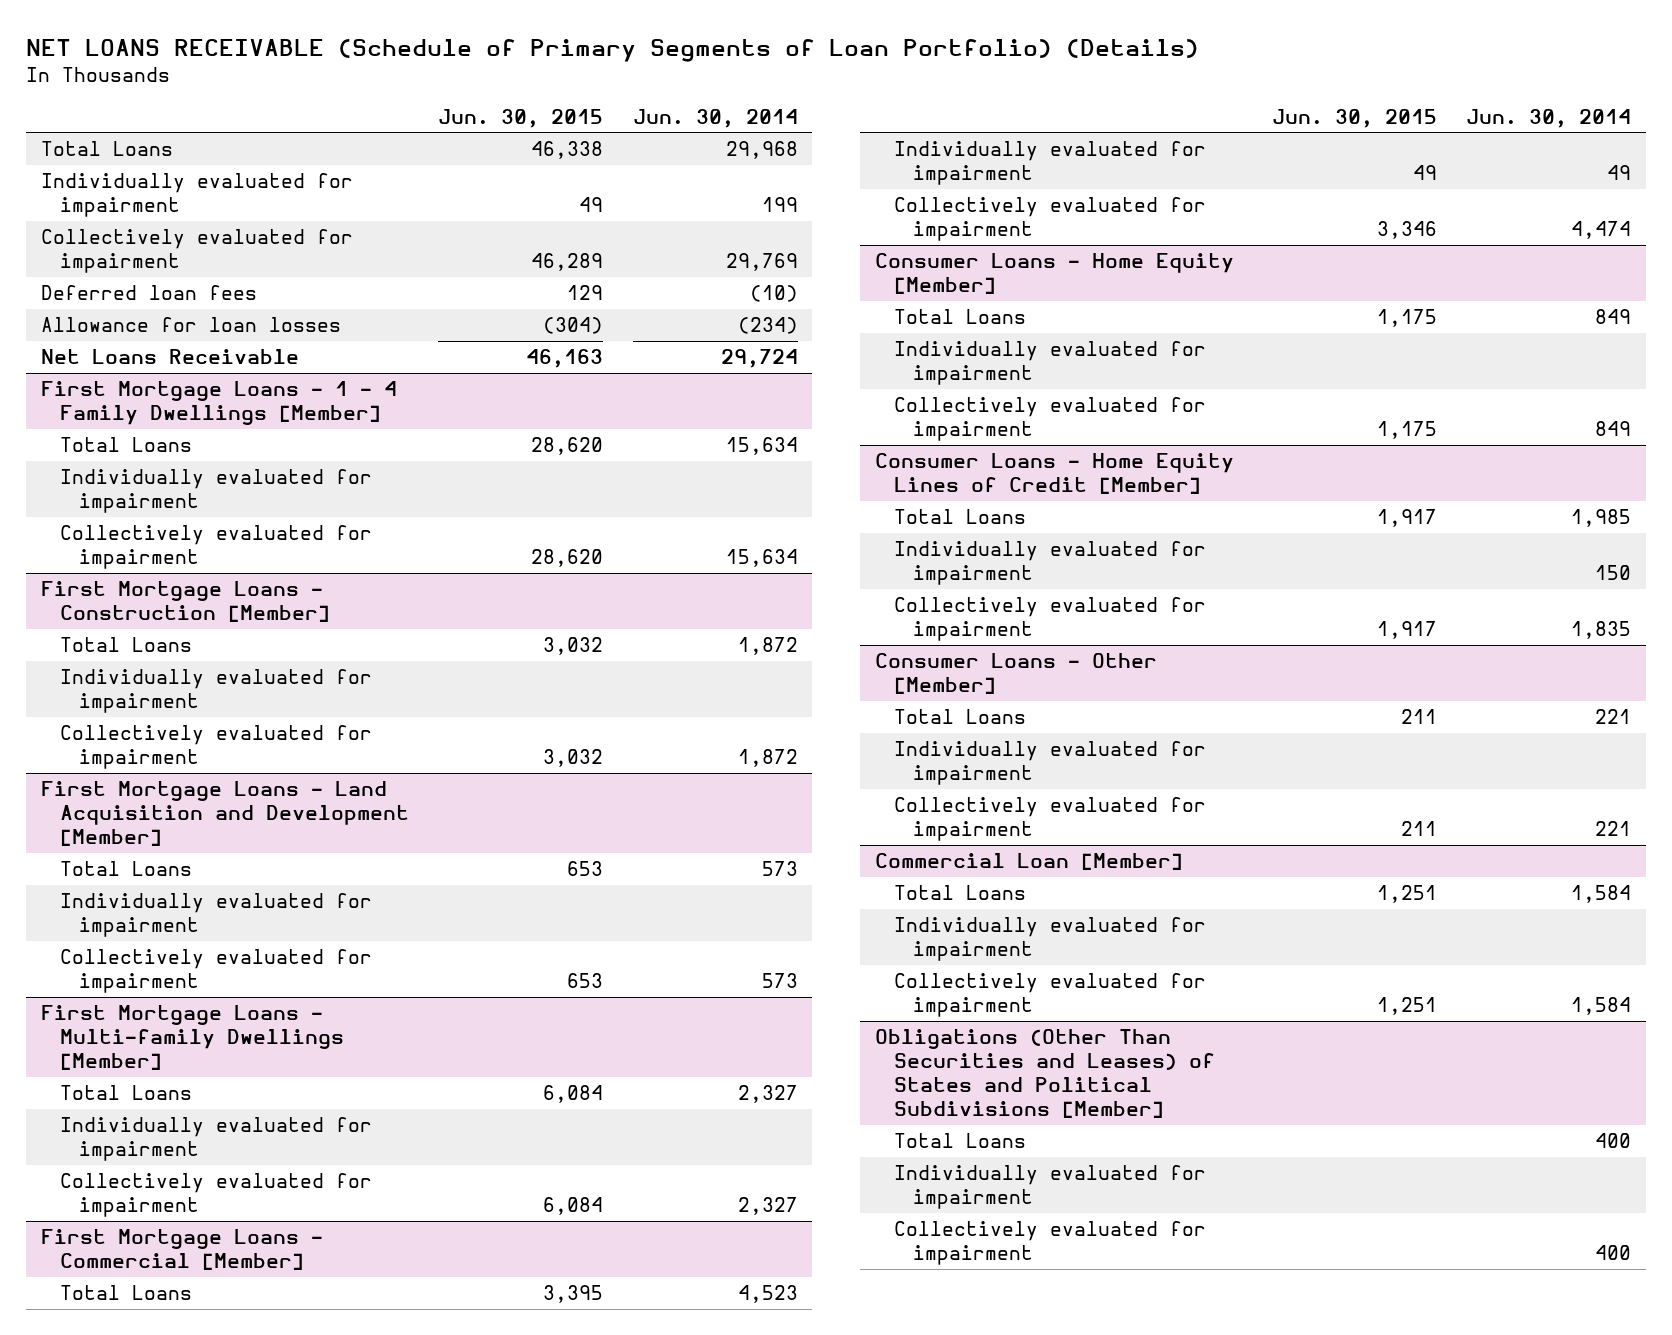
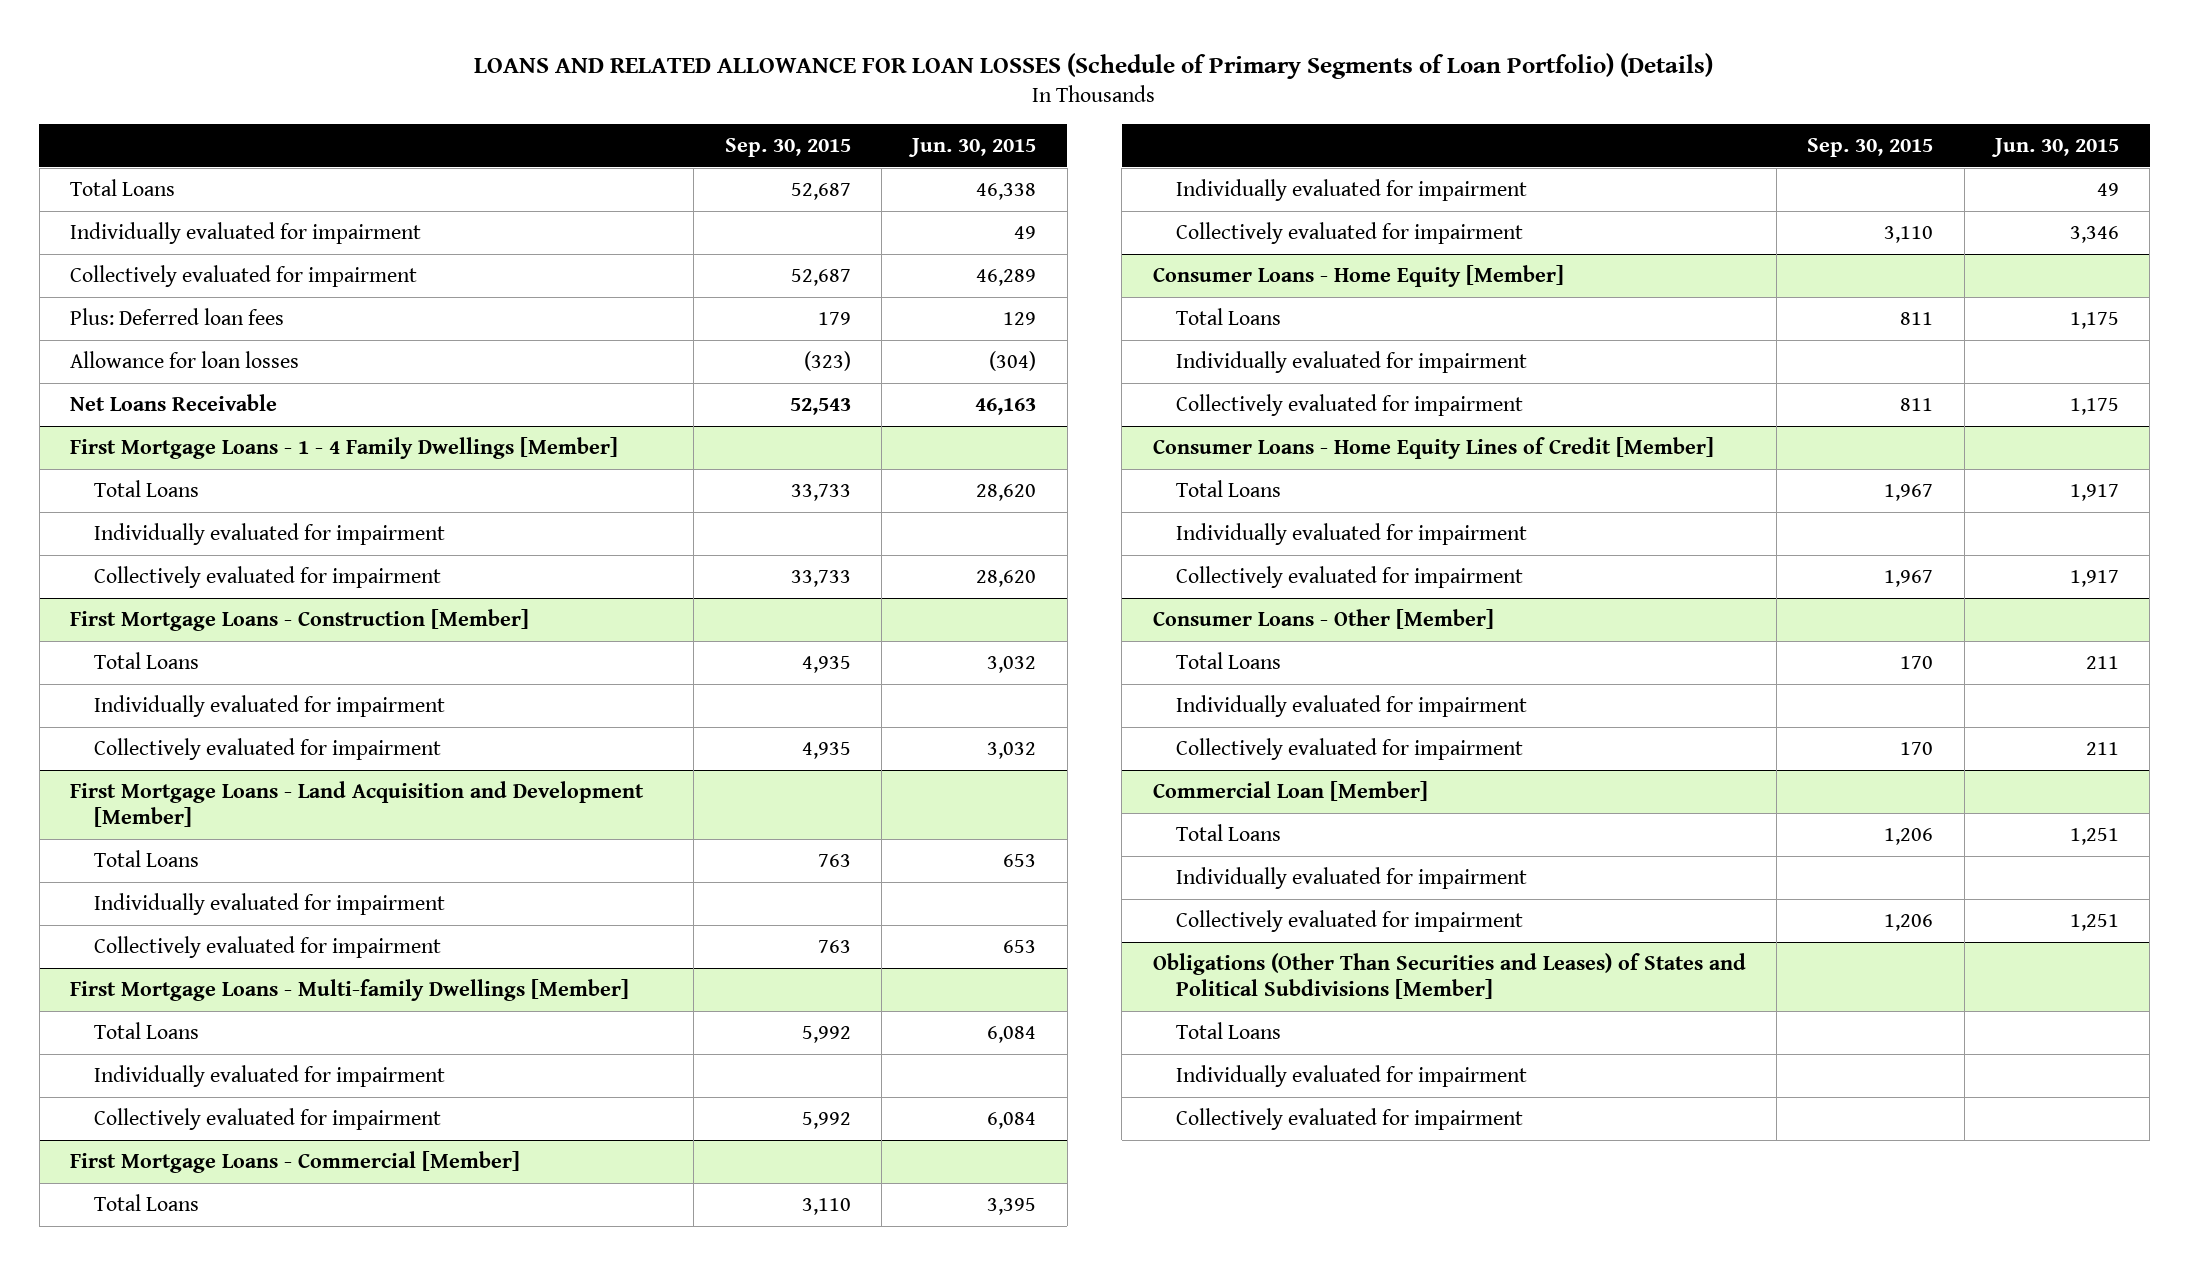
[26,38,1200,62] NET LOANS RECEIVABLE (Schedule of Primary Segments of Loan Portfolio) (Details) -> [474,52,1714,79] LOANS AND RELATED ALLOWANCE FOR LOAN LOSSES (Schedule of Primary Segments of Loan Portfolio) (Details)
[632,108,798,128] Jun. 30, 2014 -> none
none -> [724,138,851,158] Sep. 30, 2015
[40,285,257,301] Deferred loan fees -> [70,308,285,326] Plus: Deferred loan fees

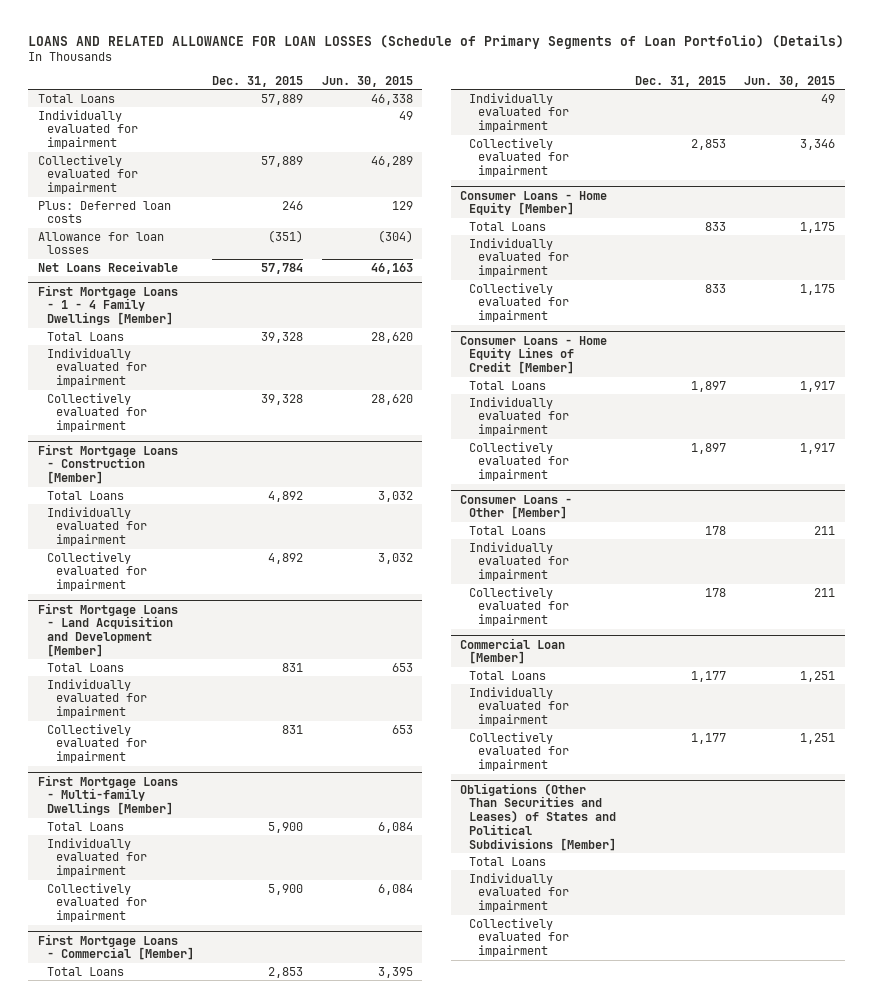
[724,138,851,158] Sep. 30, 2015 -> none
none -> [212,76,304,88] Dec. 31, 2015
[70,308,285,326] Plus: Deferred loan fees -> [37,200,171,224] Plus: Deferred loan costs

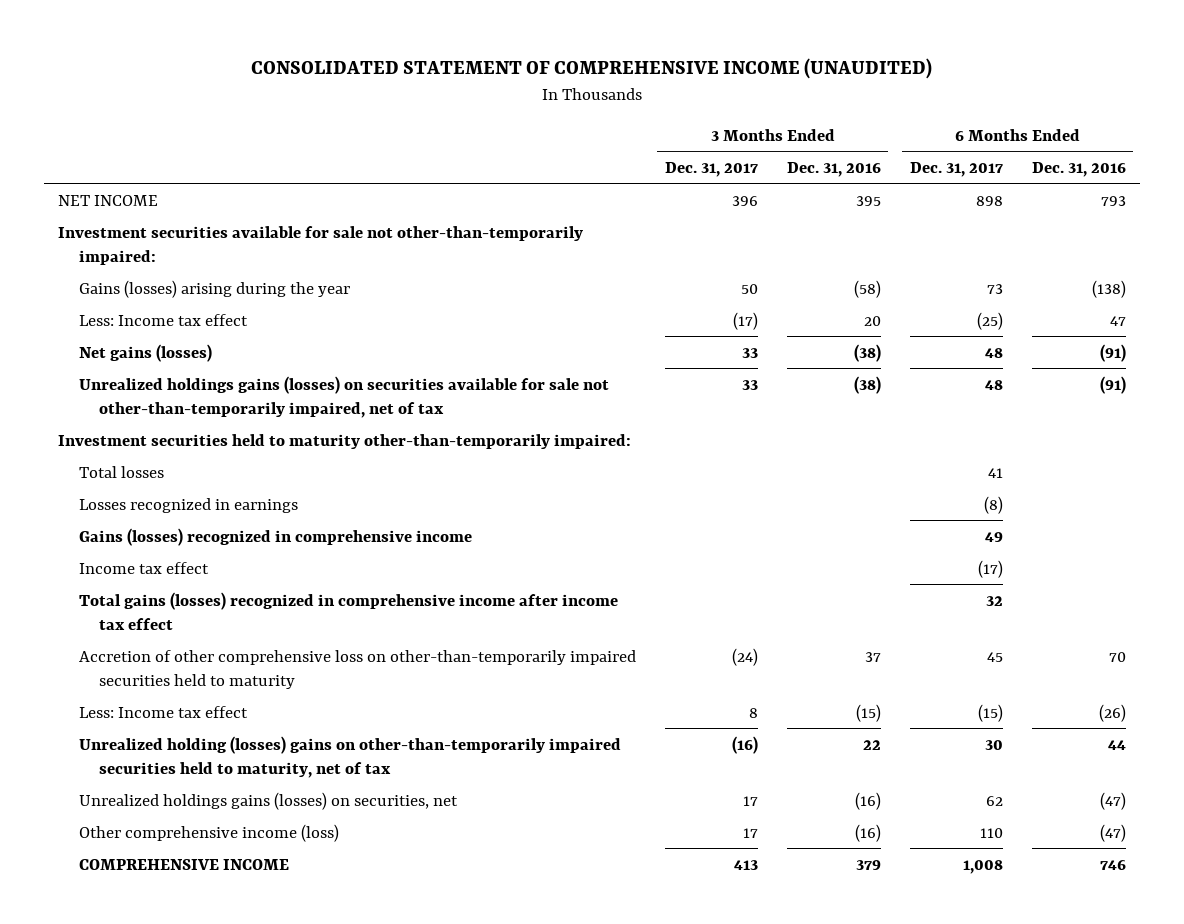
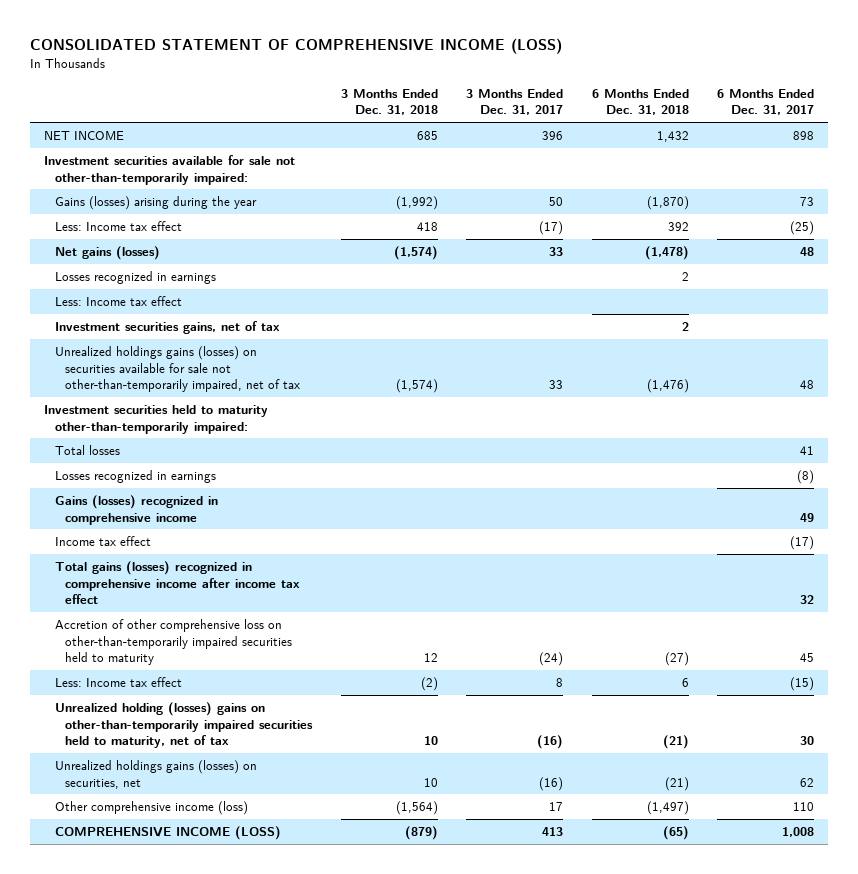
[250,57,932,79] CONSOLIDATED STATEMENT OF COMPREHENSIVE INCOME (UNAUDITED) -> [29,37,562,54] CONSOLIDATED STATEMENT OF COMPREHENSIVE INCOME (LOSS)
[786,161,881,177] Dec. 31, 2016 -> none
[1031,161,1126,177] Dec. 31, 2016 -> none
none -> [340,88,438,116] 3 Months Ended Dec. 31, 2018
none -> [591,88,689,116] 6 Months Ended Dec. 31, 2018
none -> [54,270,216,284] Losses recognized in earnings
none -> [54,295,182,306] Less: Income tax effect
none -> [54,320,280,334] Investment securities gains, net of tax
[742,795,758,806] 17 -> [539,776,564,791] (16)
[78,858,289,870] COMPREHENSIVE INCOME -> [54,825,281,840] COMPREHENSIVE INCOME (LOSS)

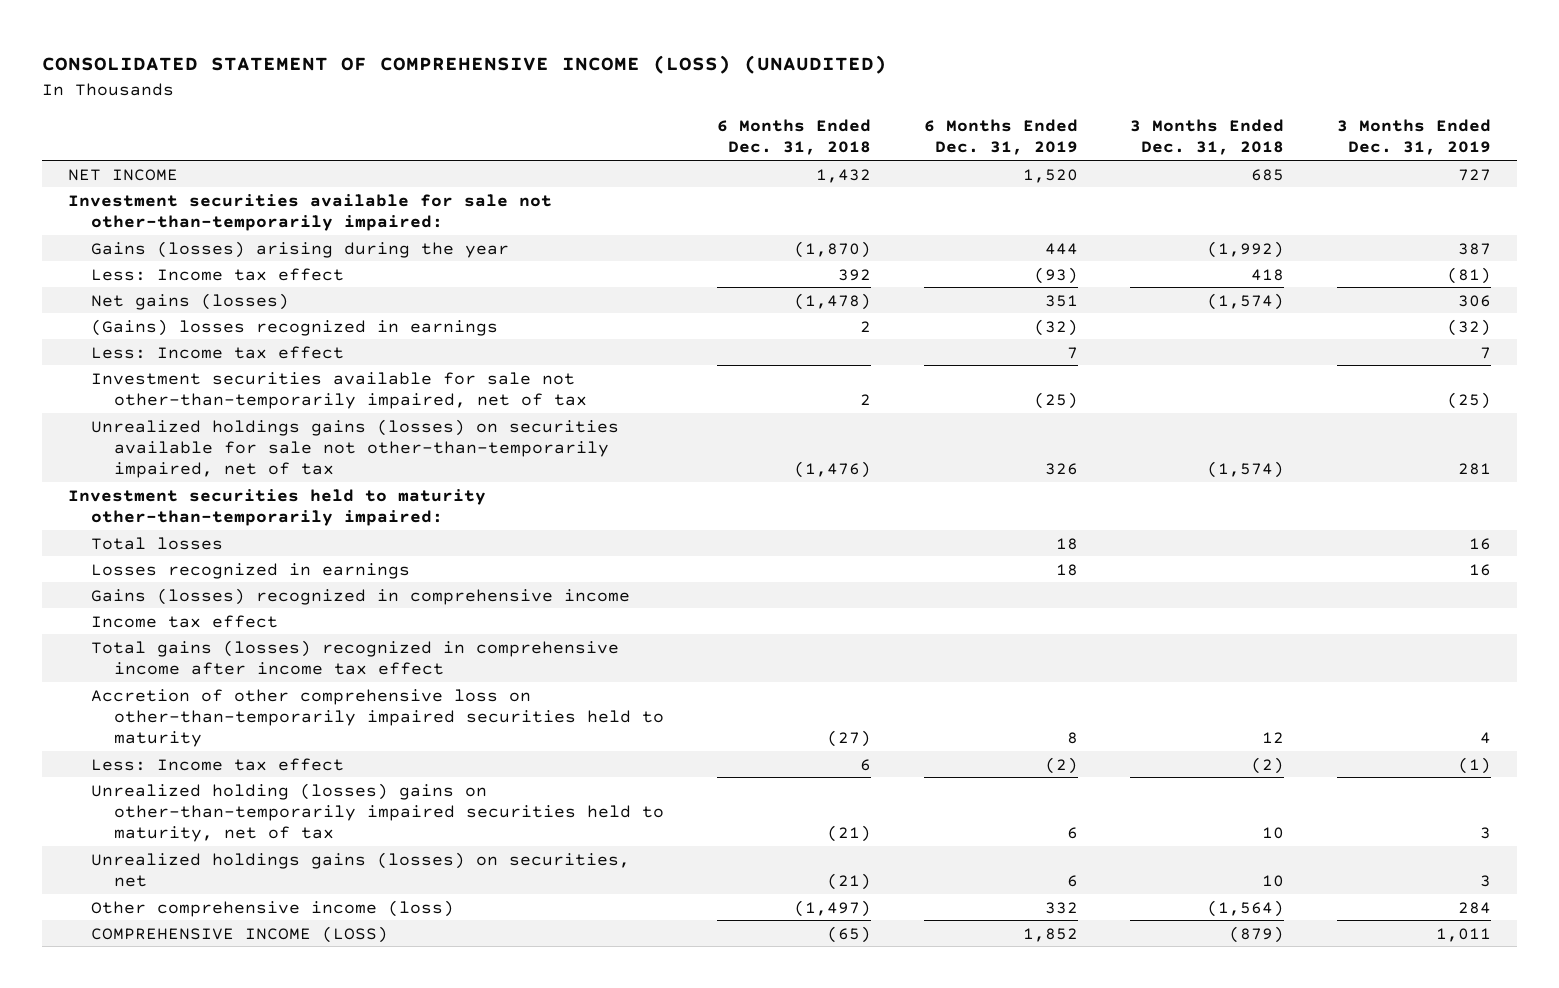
[29,37,562,54] CONSOLIDATED STATEMENT OF COMPREHENSIVE INCOME (LOSS) -> [41,55,887,75] CONSOLIDATED STATEMENT OF COMPREHENSIVE INCOME (LOSS) (UNAUDITED)
[466,88,564,116] 3 Months Ended Dec. 31, 2017 -> none
[717,88,815,116] 6 Months Ended Dec. 31, 2017 -> none
none -> [923,119,1078,156] 6 Months Ended Dec. 31, 2019
none -> [1336,119,1491,156] 3 Months Ended Dec. 31, 2019
[54,270,216,284] Losses recognized in earnings -> [91,318,499,336] (Gains) losses recognized in earnings
[54,320,280,334] Investment securities gains, net of tax -> none
none -> [91,371,588,409] Investment securities available for sale not other-than-temporarily impaired, net of tax

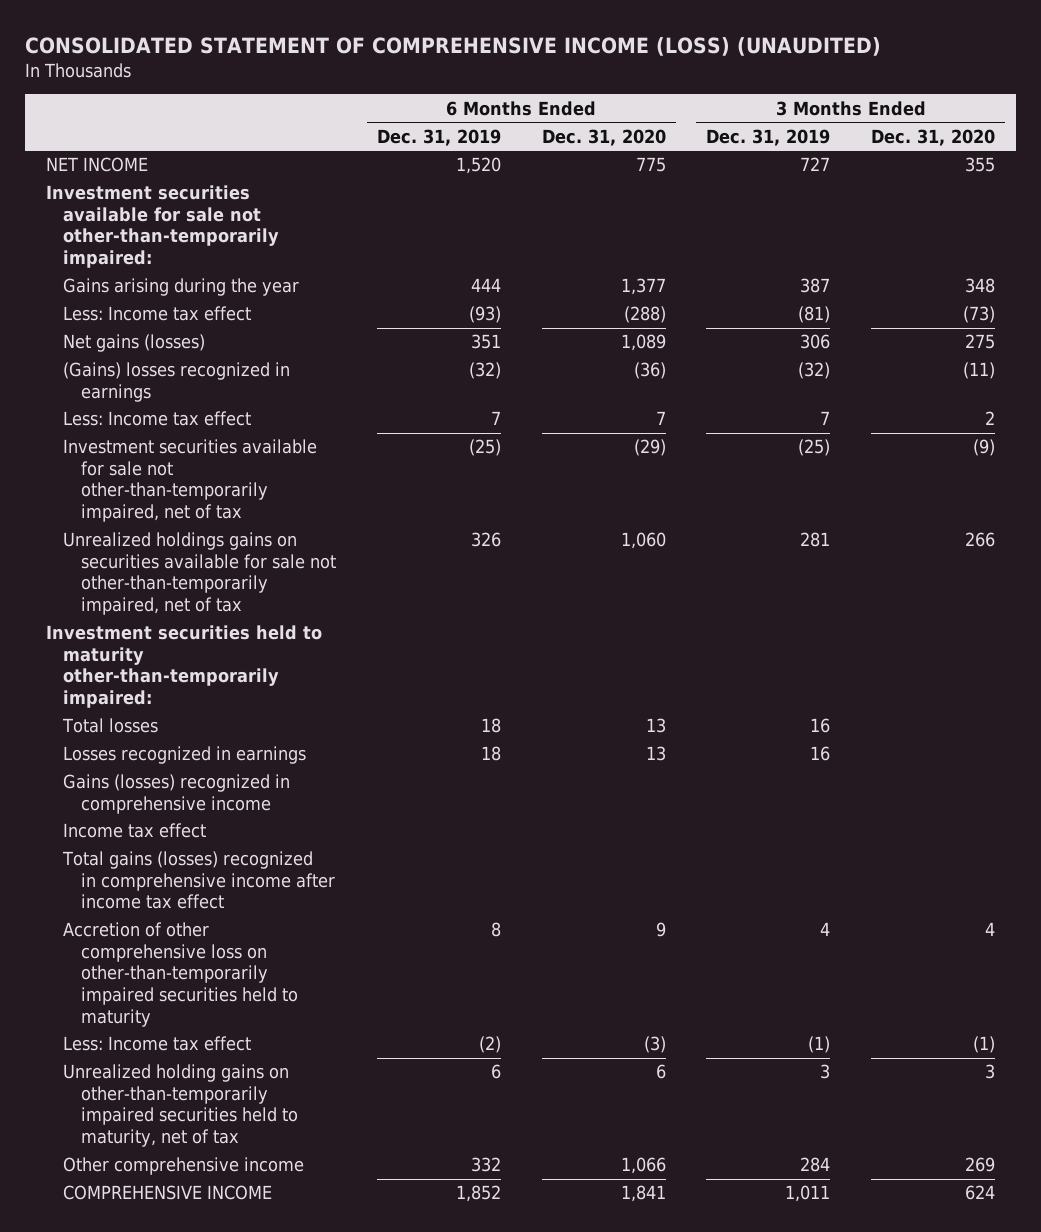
[717,119,872,156] 6 Months Ended Dec. 31, 2018 -> none
[1130,119,1285,156] 3 Months Ended Dec. 31, 2018 -> none
none -> [541,128,666,146] Dec. 31, 2020
none -> [871,128,996,146] Dec. 31, 2020
[91,240,510,258] Gains (losses) arising during the year -> [63,278,300,297] Gains arising during the year
[91,418,620,478] Unrealized holdings gains (losses) on securities available for sale not other-than-temporarily impaired, net of tax -> [63,532,337,616] Unrealized holdings gains on securities available for sale not other-than-temporarily impaired, net of tax
[91,851,631,887] Unrealized holdings gains (losses) on securities, net -> none
[91,782,665,842] Unrealized holding (losses) gains on other-than-temporarily impaired securities held to maturity, net of tax -> [63,1064,299,1148] Unrealized holding gains on other-than-temporarily impaired securities held to maturity, net of tax
[91,899,455,917] Other comprehensive income (loss) -> [63,1157,305,1176] Other comprehensive income
[91,925,389,943] COMPREHENSIVE INCOME (LOSS) -> [63,1185,273,1201] COMPREHENSIVE INCOME

